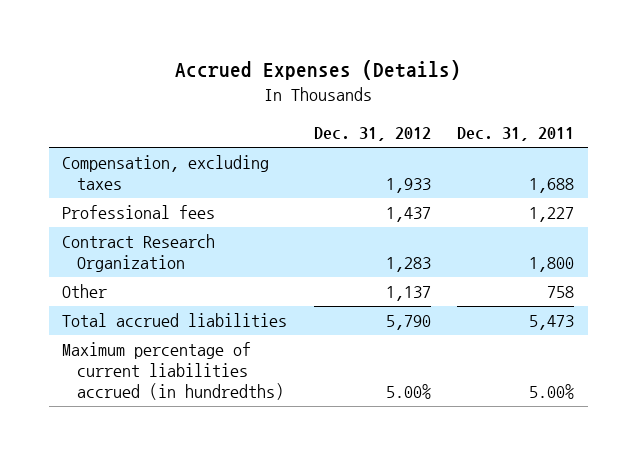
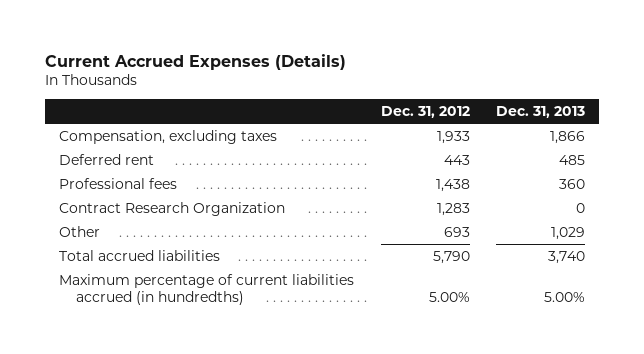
[175,60,462,81] Accrued Expenses (Details) -> [45,53,347,70] Current Accrued Expenses (Details)
[457,127,575,142] Dec. 31, 2011 -> none
none -> [496,105,586,118] Dec. 31, 2013
none -> [58,153,154,165] Deferred rent
[385,207,431,223] 1,437 -> [435,178,470,192] 1,438
[385,286,431,302] 1,137 -> [443,226,470,237] 693

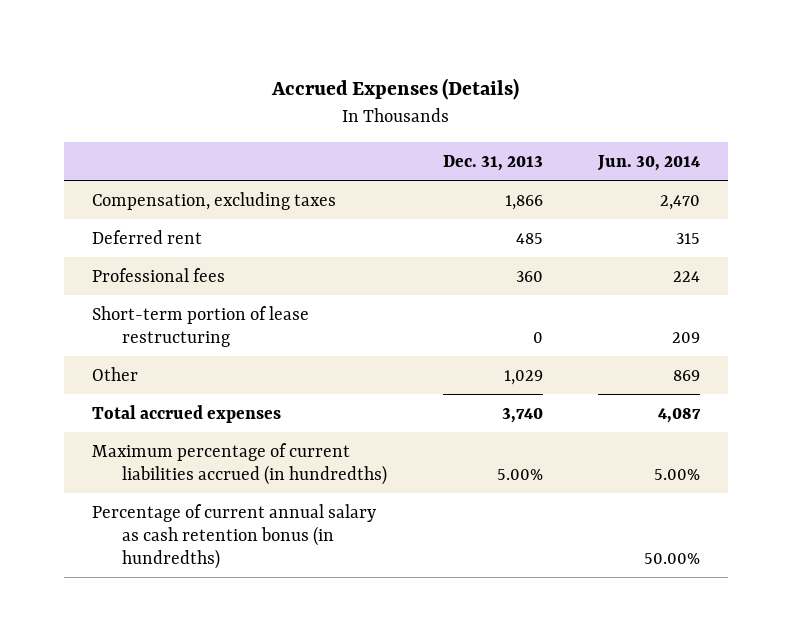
[45,53,347,70] Current Accrued Expenses (Details) -> [270,78,519,101] Accrued Expenses (Details)
[380,105,470,118] Dec. 31, 2012 -> none
none -> [596,155,700,172] Jun. 30, 2014
[58,201,285,216] Contract Research Organization -> none
none -> [91,305,309,347] Short-term portion of lease restructuring
[58,249,220,261] Total accrued liabilities -> [91,404,281,423] Total accrued expenses
none -> [91,503,376,570] Percentage of current annual salary as cash retention bonus (in hundredths)

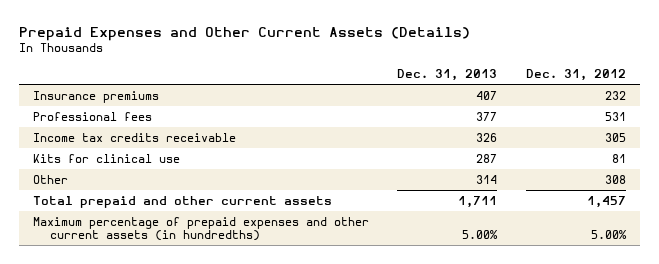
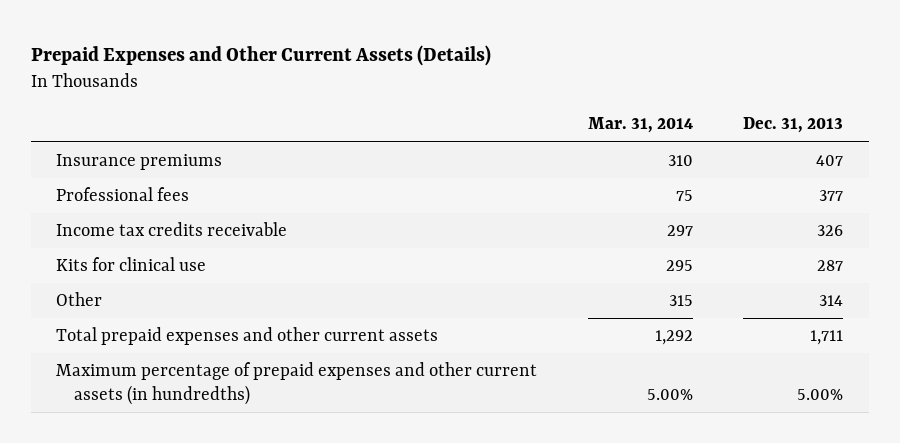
[525,69,626,82] Dec. 31, 2012 -> none
none -> [587,117,693,134] Mar. 31, 2014
[33,195,333,208] Total prepaid and other current assets -> [56,327,439,346] Total prepaid expenses and other current assets

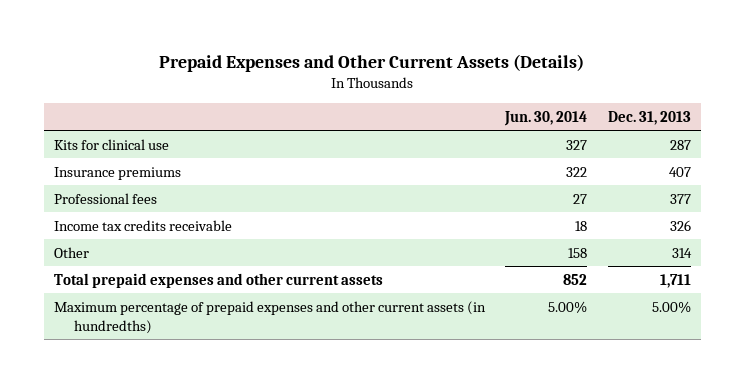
[587,117,693,134] Mar. 31, 2014 -> none
none -> [504,110,588,126] Jun. 30, 2014
[56,257,207,272] Kits for clinical use -> [54,138,170,150] Kits for clinical use

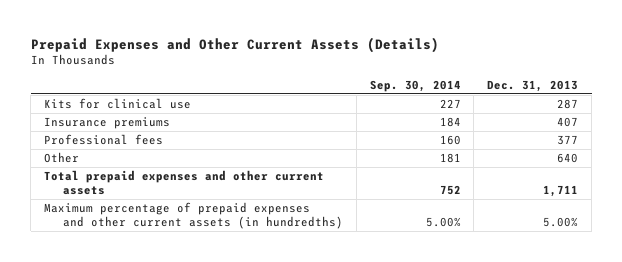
[504,110,588,126] Jun. 30, 2014 -> none
none -> [369,80,461,93] Sep. 30, 2014
[54,219,233,231] Income tax credits receivable -> none
[671,247,692,258] 314 -> [557,152,579,163] 640

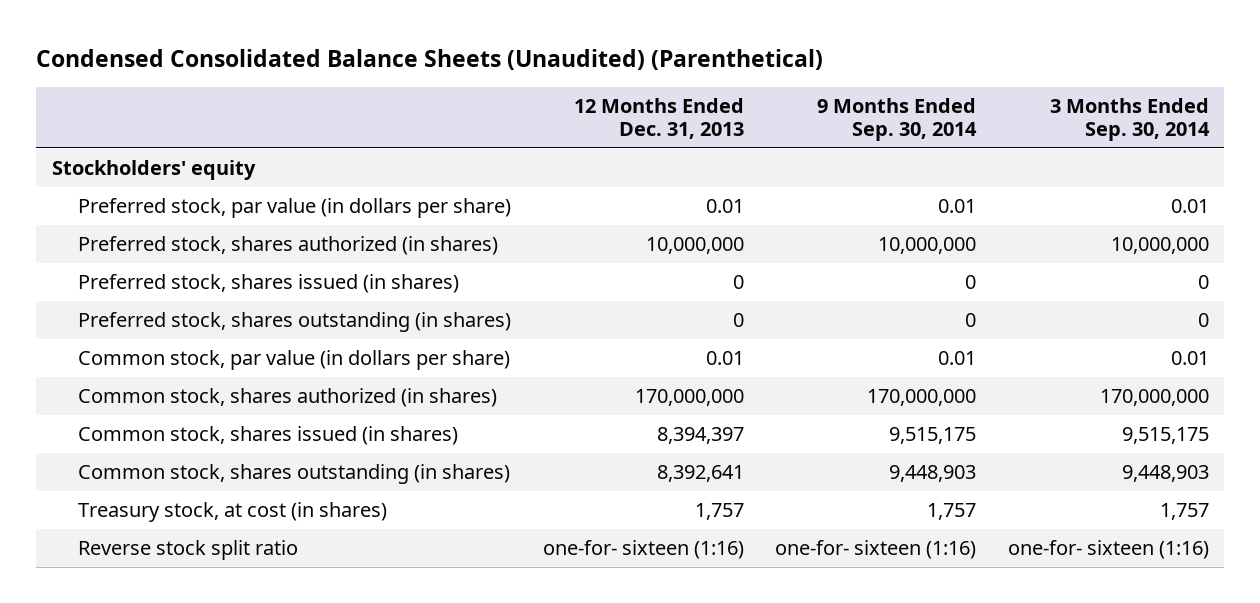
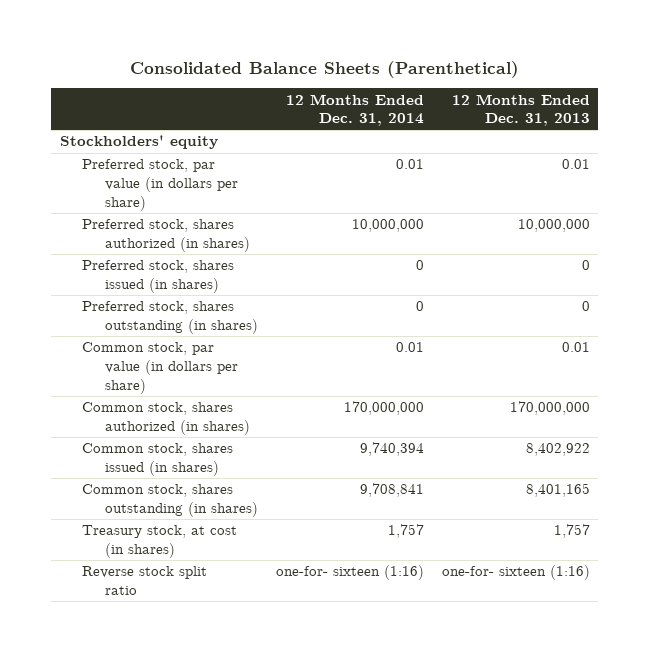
[36,48,824,70] Condensed Consolidated Balance Sheets (Unaudited) (Parenthetical) -> [129,60,519,78] Consolidated Balance Sheets (Parenthetical)
[817,97,978,142] 9 Months Ended Sep. 30, 2014 -> none
[1049,97,1210,142] 3 Months Ended Sep. 30, 2014 -> none
none -> [285,93,424,127] 12 Months Ended Dec. 31, 2014
[656,427,744,445] 8,394,397 -> [525,443,590,457] 8,402,922
[656,465,744,483] 8,392,641 -> [525,483,590,498] 8,401,165

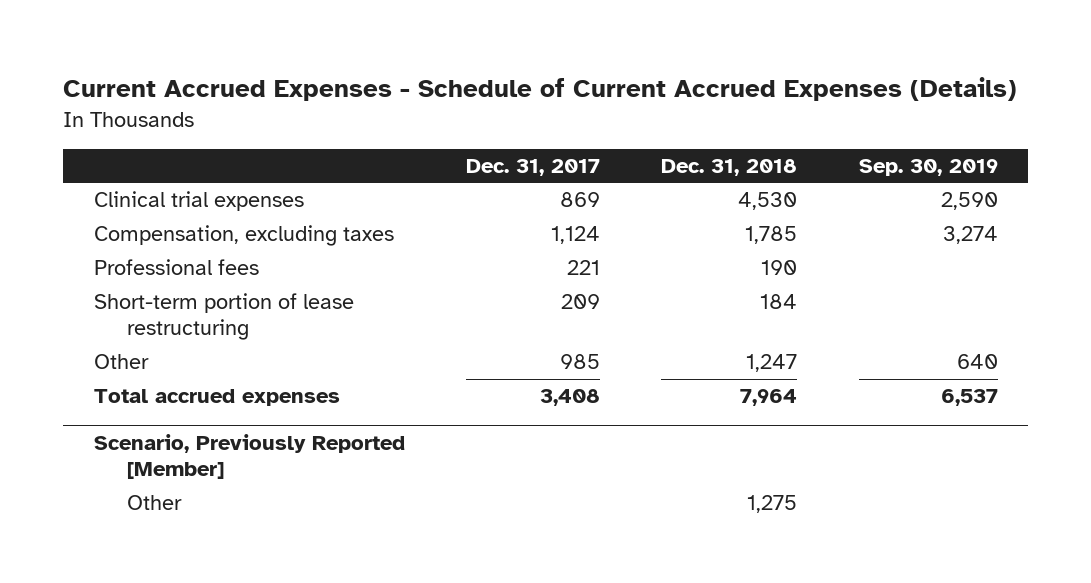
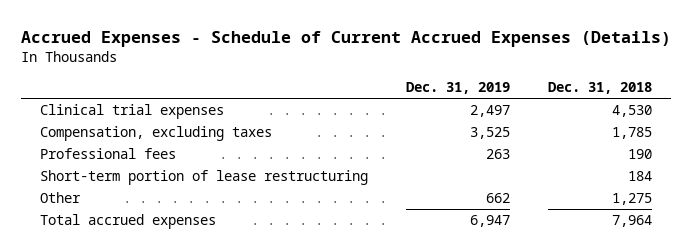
[62,77,1017,102] Current Accrued Expenses - Schedule of Current Accrued Expenses (Details) -> [20,30,671,47] Accrued Expenses - Schedule of Current Accrued Expenses (Details)
[466,159,601,177] Dec. 31, 2017 -> none
[858,159,998,177] Sep. 30, 2019 -> none
none -> [405,82,510,95] Dec. 31, 2019
[93,354,149,370] Other -> none
[93,434,405,480] Scenario, Previously Reported [Member] -> none
[93,389,340,407] Total accrued expenses -> [39,214,216,230] Total accrued expenses

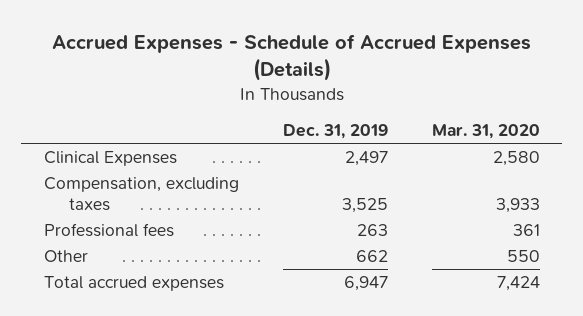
[20,30,671,47] Accrued Expenses - Schedule of Current Accrued Expenses (Details) -> [51,33,531,81] Accrued Expenses - Schedule of Accrued Expenses (Details)
[548,82,653,95] Dec. 31, 2018 -> none
none -> [431,124,540,140] Mar. 31, 2020
[39,104,224,120] Clinical trial expenses -> [43,151,177,167] Clinical Expenses
[39,170,368,186] Short-term portion of lease restructuring -> none

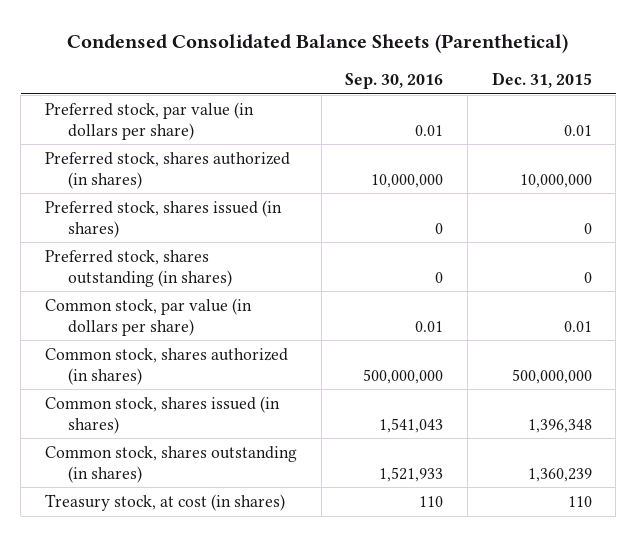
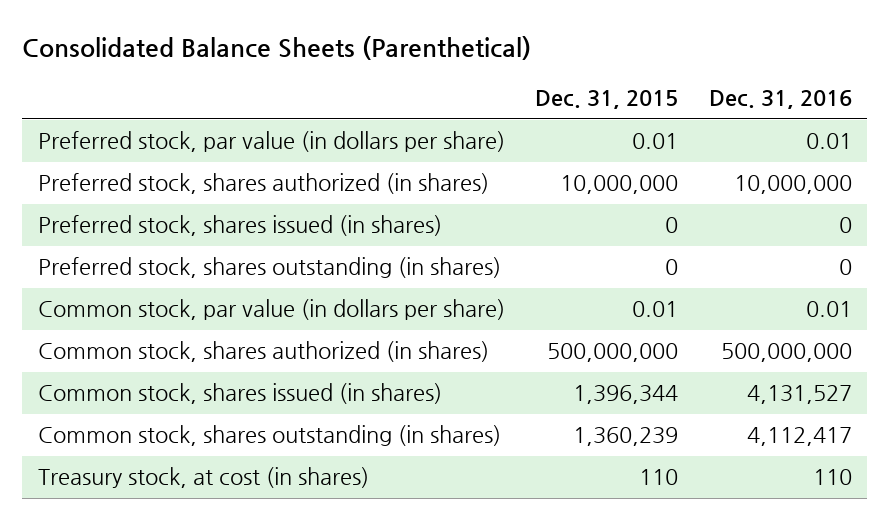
[67,33,569,53] Condensed Consolidated Balance Sheets (Parenthetical) -> [22,35,532,60] Consolidated Balance Sheets (Parenthetical)
[345,73,444,90] Sep. 30, 2016 -> none
none -> [708,90,852,110] Dec. 31, 2016
[527,418,592,433] 1,396,348 -> [573,385,679,405] 1,396,344

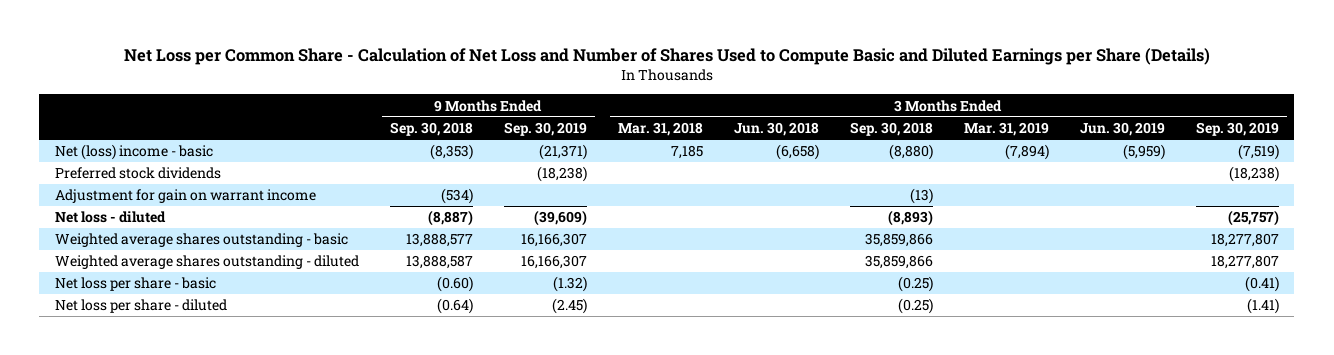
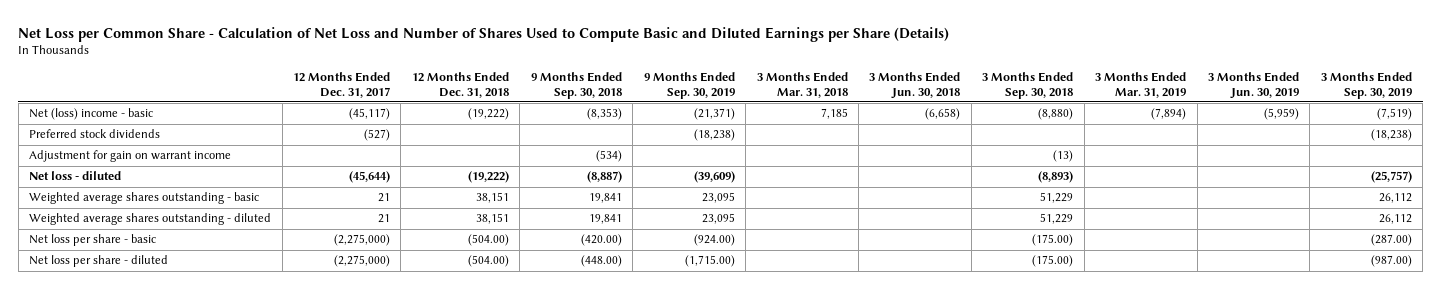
none -> [293,72,391,98] 12 Months Ended Dec. 31, 2017
none -> [411,72,509,98] 12 Months Ended Dec. 31, 2018
[405,233,473,248] 13,888,577 -> [588,193,622,204] 19,841
[520,233,587,248] 16,166,307 -> [701,192,735,204] 23,095
[864,233,933,248] 35,859,866 -> [1040,192,1074,204] 51,229
[1210,233,1279,248] 18,277,807 -> [1378,193,1412,204] 26,112
[405,255,473,270] 13,888,587 -> [588,214,622,225] 19,841
[520,255,587,270] 16,166,307 -> [701,213,735,225] 23,095
[864,255,933,270] 35,859,866 -> [1040,213,1074,225] 51,229
[1210,255,1279,270] 18,277,807 -> [1378,214,1412,225] 26,112
[436,276,473,293] (0.60) -> [580,234,622,247] (420.00)
[552,276,587,293] (1.32) -> [693,234,735,247] (924.00)
[897,276,933,293] (0.25) -> [1032,234,1074,247] (175.00)
[1244,276,1279,293] (0.41) -> [1370,234,1412,247] (287.00)
[436,298,473,315] (0.64) -> [580,255,622,268] (448.00)
[551,298,587,315] (2.45) -> [684,255,735,268] (1,715.00)
[897,298,933,315] (0.25) -> [1032,255,1074,268] (175.00)
[1246,298,1279,315] (1.41) -> [1370,255,1412,268] (987.00)

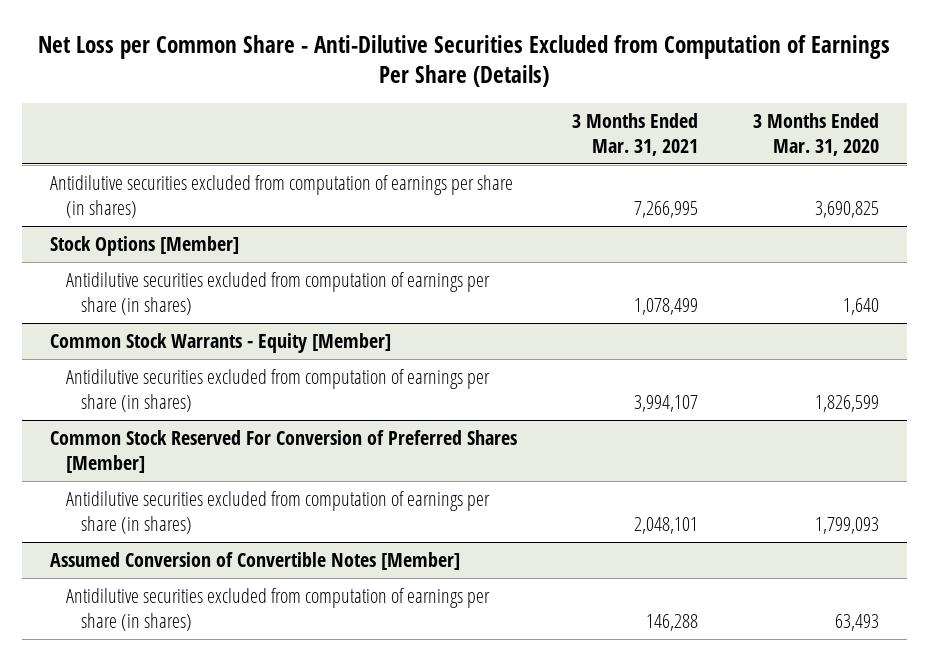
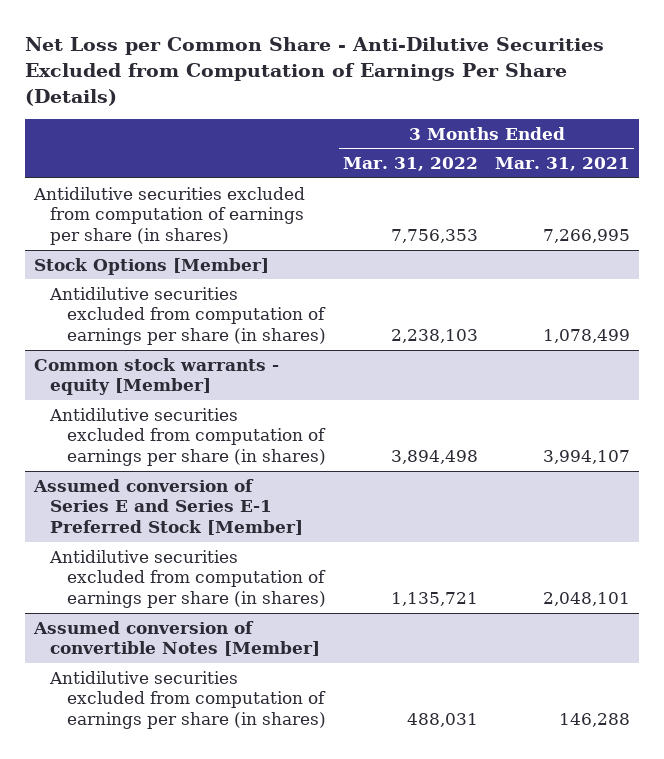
[753,113,880,156] 3 Months Ended Mar. 31, 2020 -> none
none -> [343,157,479,172] Mar. 31, 2022
[49,333,391,354] Common Stock Warrants - Equity [Member] -> [33,357,279,396] Common stock warrants - equity [Member]
[49,430,517,473] Common Stock Reserved For Conversion of Preferred Shares [Member] -> none
none -> [32,478,304,535] Assumed conversion of Series E and Series E-1 Preferred Stock [Member]
[49,552,460,571] Assumed Conversion of Convertible Notes [Member] -> [32,620,321,657] Assumed conversion of convertible Notes [Member]

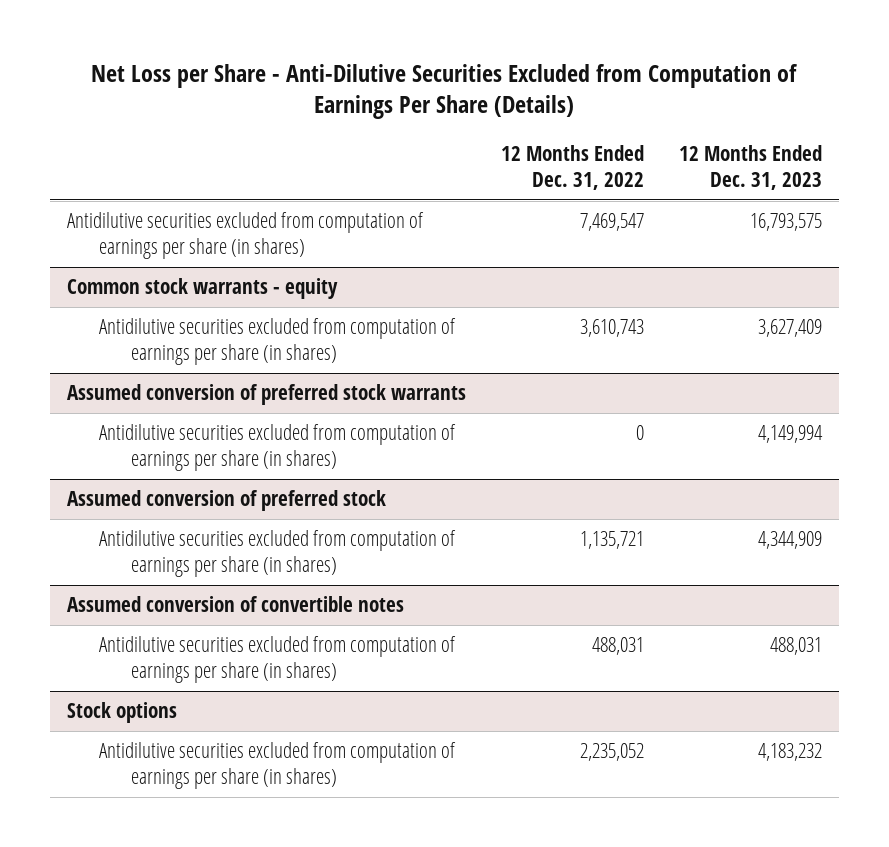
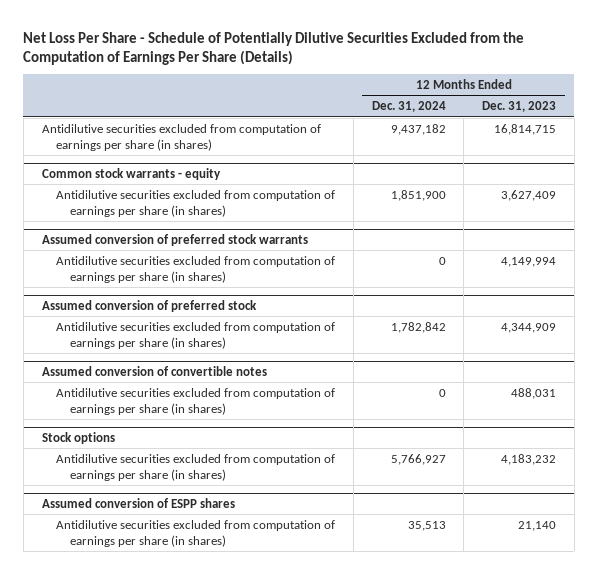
[91,63,799,120] Net Loss per Share - Anti-Dilutive Securities Excluded from Computation of Earnings Per Share (Details) -> [23,31,525,65] Net Loss Per Share - Schedule of Potentially Dilutive Securities Excluded from the Computation of Earnings Per Share (Details)
[500,144,644,191] 12 Months Ended Dec. 31, 2022 -> none
none -> [371,100,446,112] Dec. 31, 2024
[749,213,822,232] 16,793,575 -> [494,123,557,135] 16,814,715
none -> [41,497,235,508] Assumed conversion of ESPP shares
none -> [55,519,335,547] Antidilutive securities excluded from computation of earnings per share (in shares)

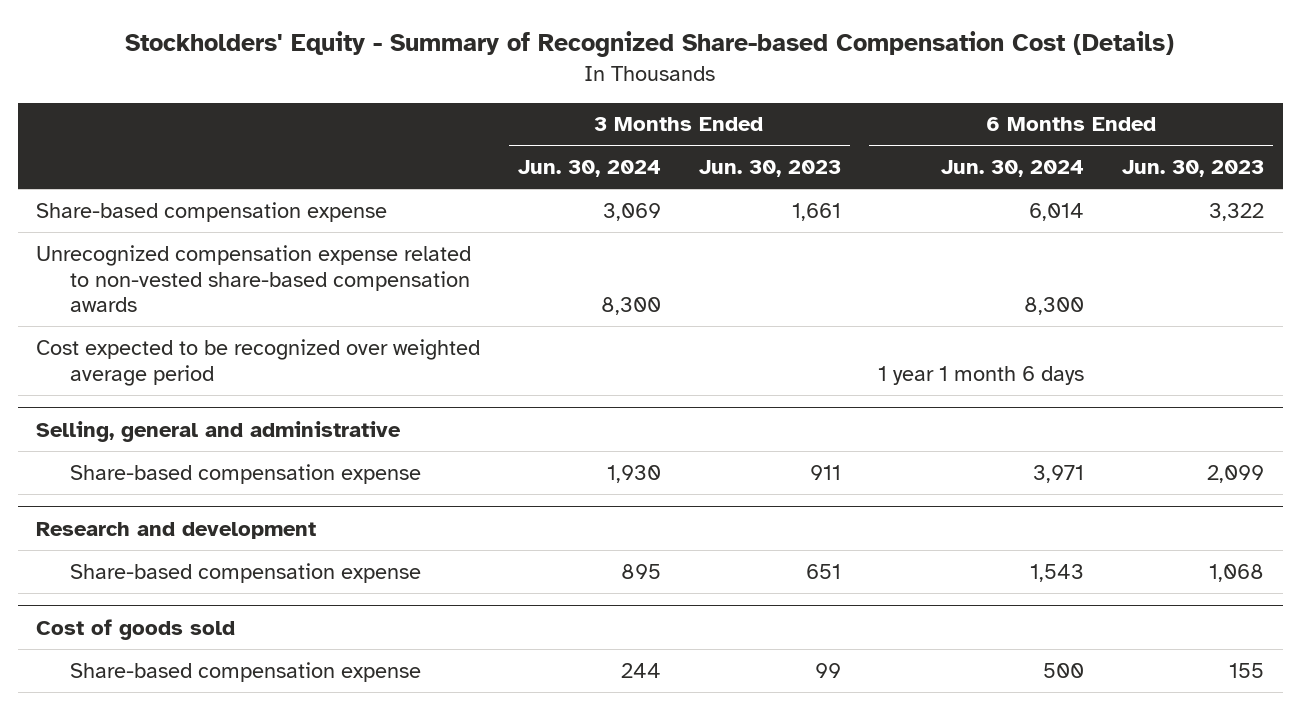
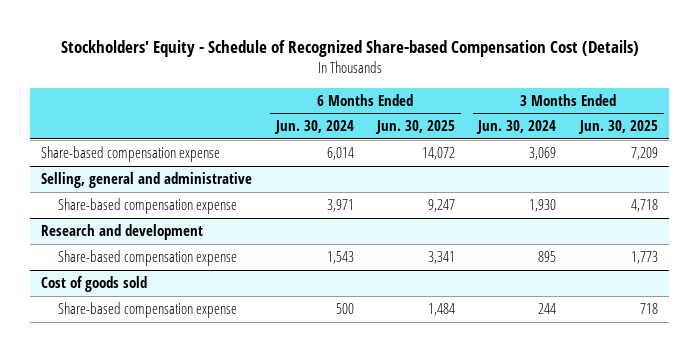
[125,31,1175,58] Stockholders' Equity - Summary of Recognized Share-based Compensation Cost (Details) -> [60,39,639,57] Stockholders' Equity - Schedule of Recognized Share-based Compensation Cost (Details)
[698,160,841,178] Jun. 30, 2023 -> none
[1122,160,1265,178] Jun. 30, 2023 -> none
none -> [375,120,456,135] Jun. 30, 2025
none -> [577,120,658,135] Jun. 30, 2025
[36,244,472,313] Unrecognized compensation expense related to non-vested share-based compensation awards -> none
[36,338,481,386] Cost expected to be recognized over weighted average period -> none

